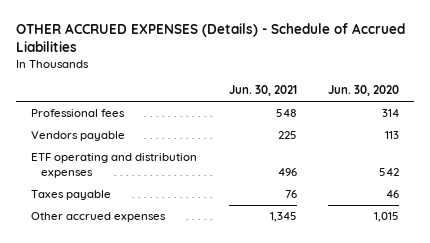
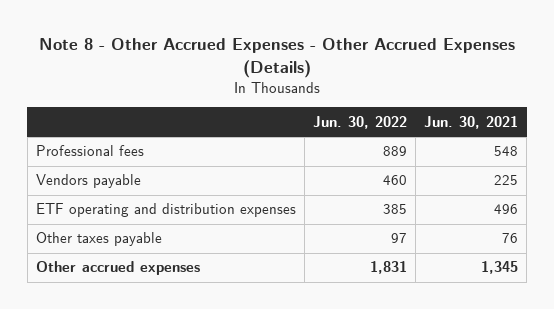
[15,22,405,52] OTHER ACCRUED EXPENSES (Details) - Schedule of Accrued Liabilities -> [39,38,516,78] Note 8 - Other Accrued Expenses - Other Accrued Expenses (Details)
[327,85,399,97] Jun. 30, 2020 -> none
none -> [313,115,408,129] Jun. 30, 2022
[31,190,112,201] Taxes payable -> [35,232,162,247] Other taxes payable

